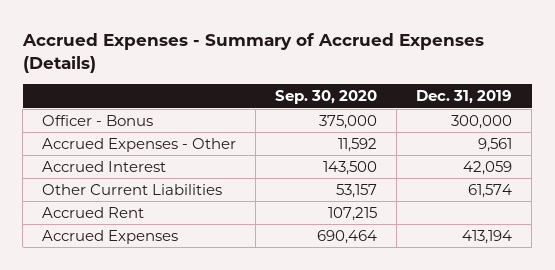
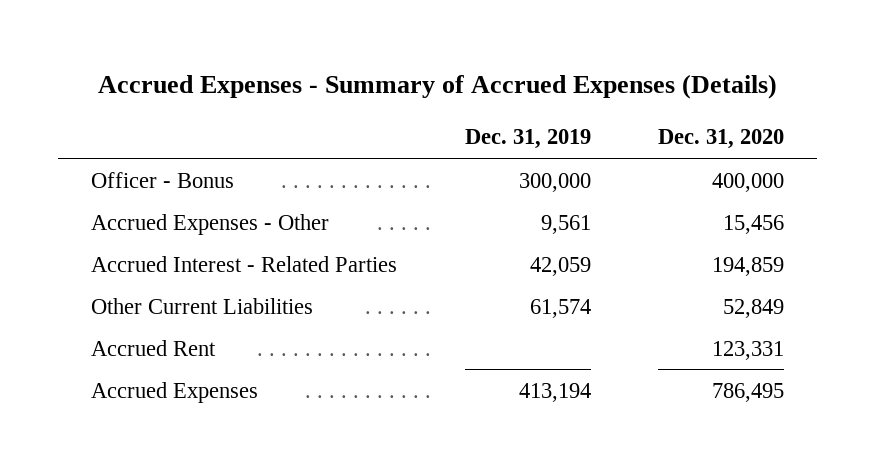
[275,90,378,105] Sep. 30, 2020 -> none
none -> [657,129,784,150] Dec. 31, 2020
[42,160,167,172] Accrued Interest -> [91,255,398,272] Accrued Interest - Related Parties

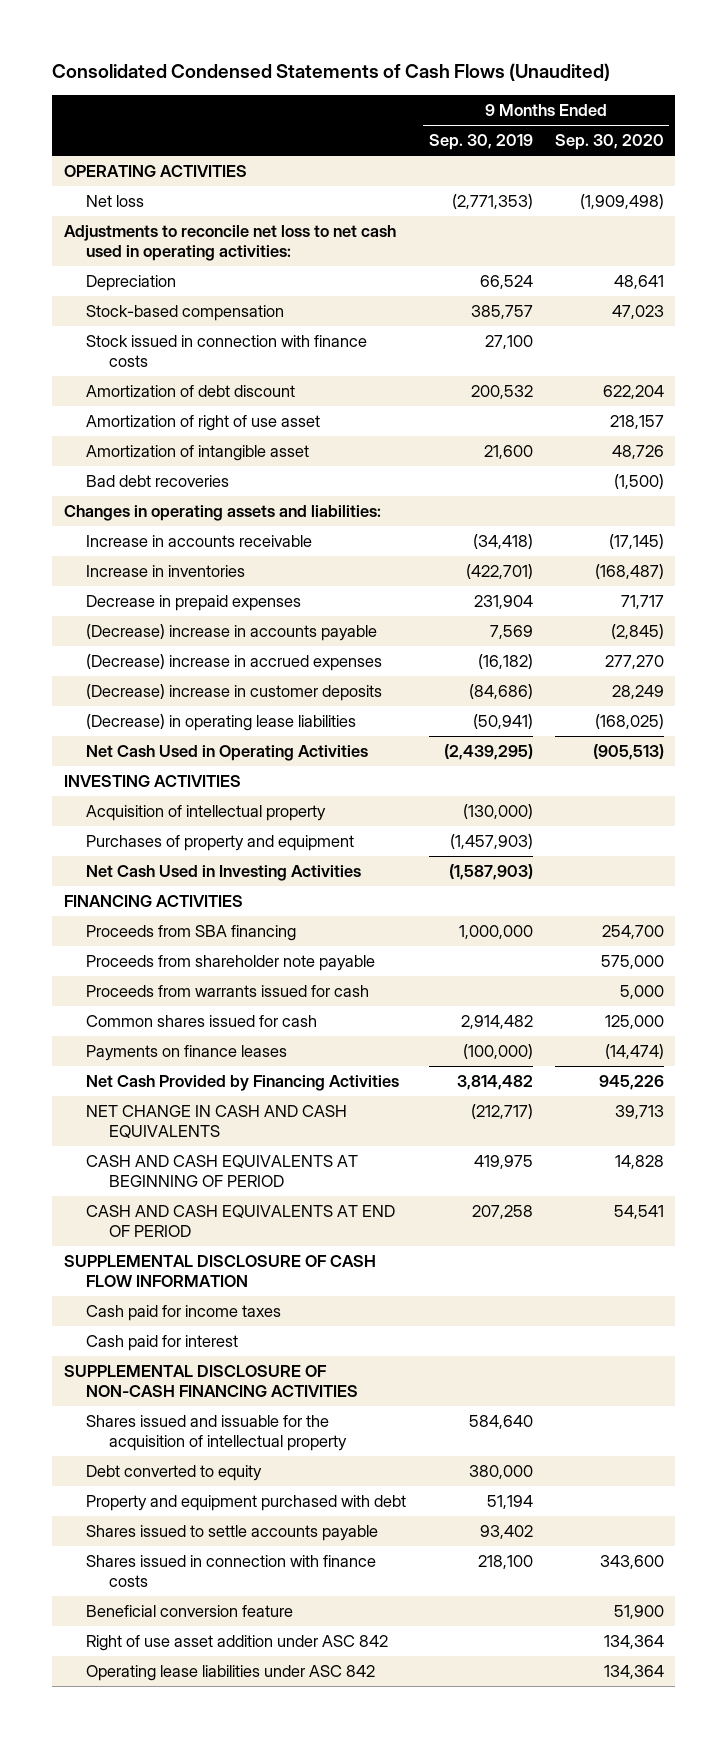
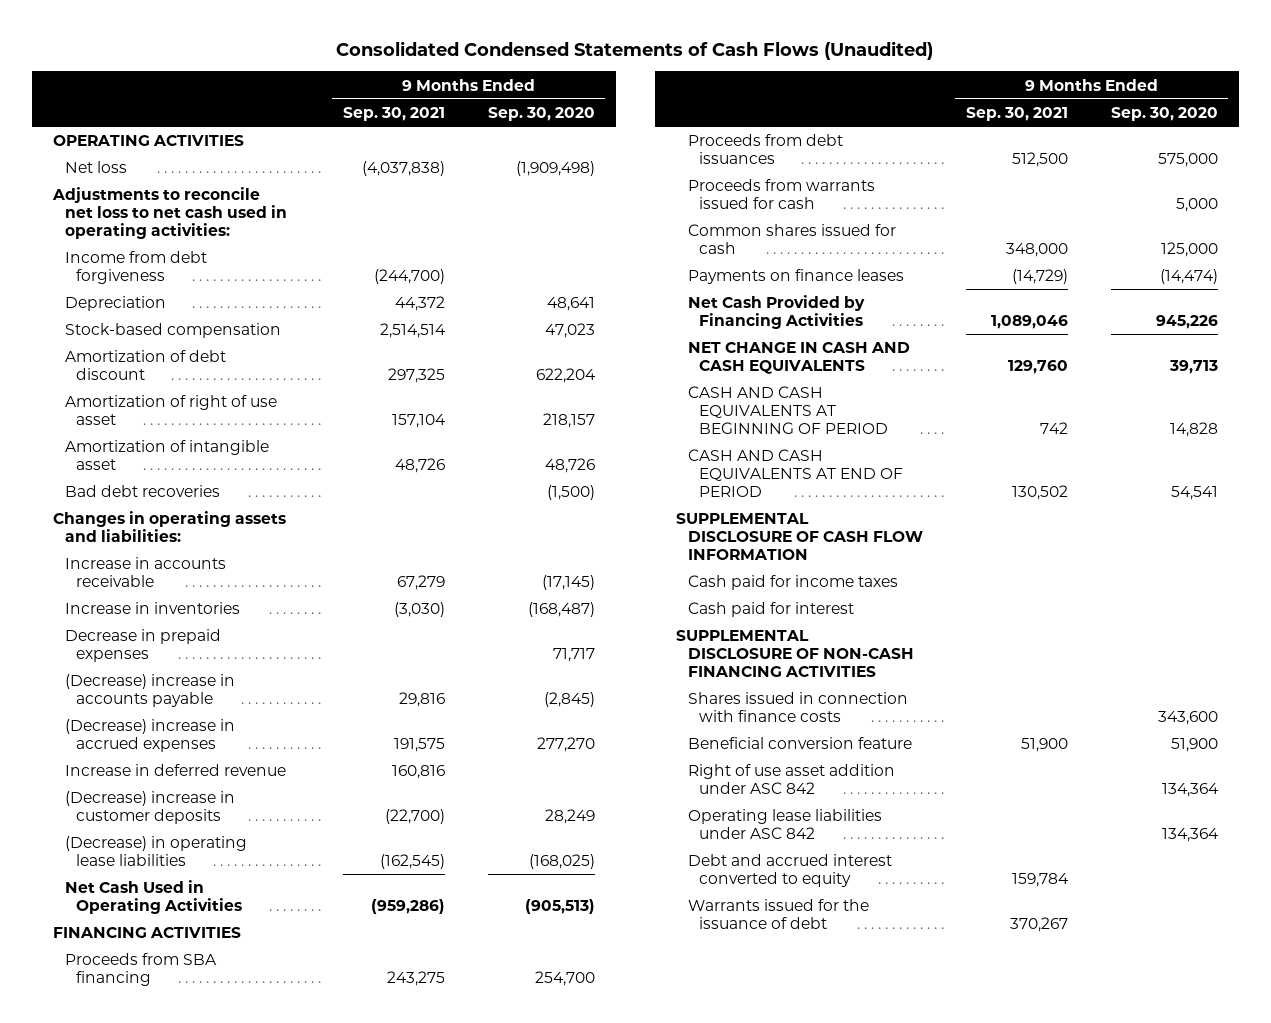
[428,134,533,151] Sep. 30, 2019 -> none
none -> [342,106,445,121] Sep. 30, 2021
none -> [64,251,207,285] Income from debt forgiveness
[86,335,368,368] Stock issued in connection with finance costs -> none
none -> [64,764,286,777] Increase in deferred revenue
[63,775,241,788] INVESTING ACTIVITIES -> none
[86,805,327,822] Acquisition of intellectual property -> none
[86,835,355,852] Purchases of property and equipment -> none
[86,865,362,882] Net Cash Used in Investing Activities -> none
[86,955,376,972] Proceeds from shareholder note payable -> [687,134,843,165] Proceeds from debt issuances
[86,1415,347,1452] Shares issued and issuable for the acquisition of intellectual property -> none
[86,1465,263,1482] Debt converted to equity -> none
[86,1495,407,1512] Property and equipment purchased with debt -> none
[86,1525,379,1542] Shares issued to settle accounts payable -> none
none -> [687,854,892,888] Debt and accrued interest converted to equity
none -> [687,899,869,930] Warrants issued for the issuance of debt

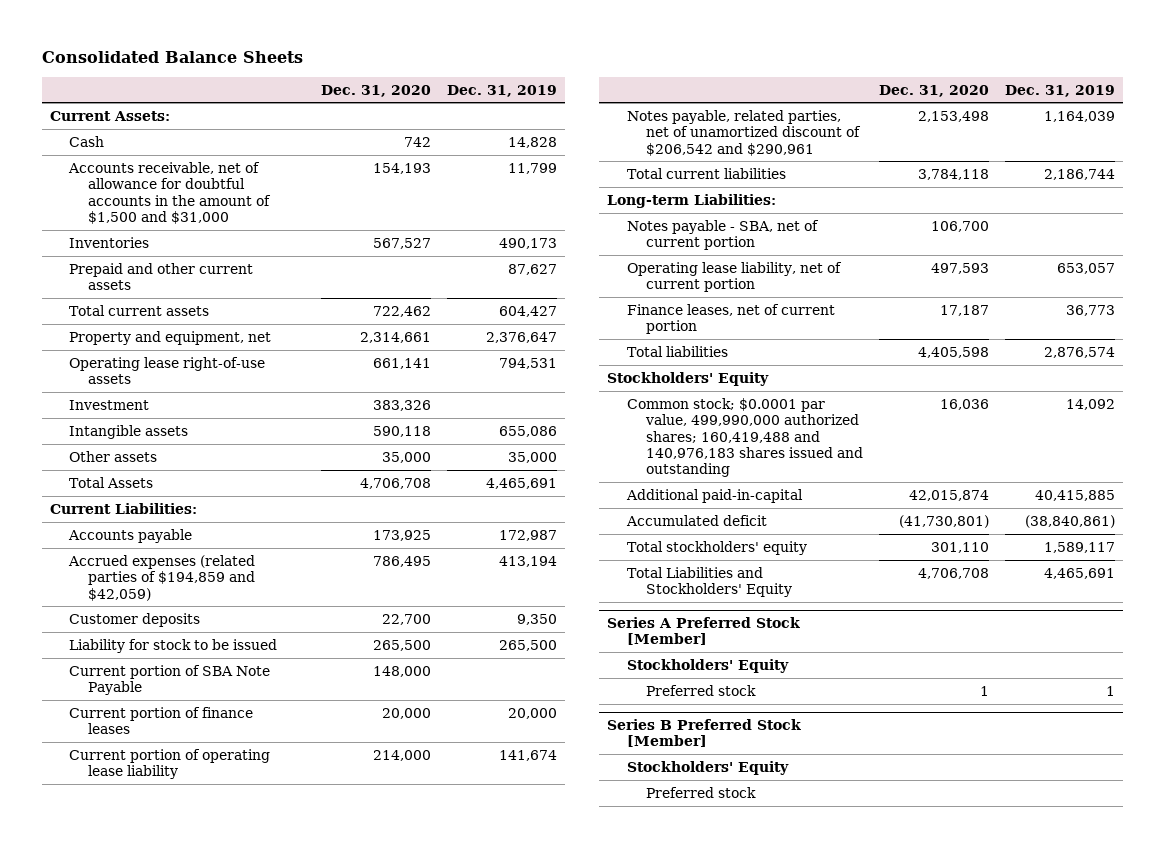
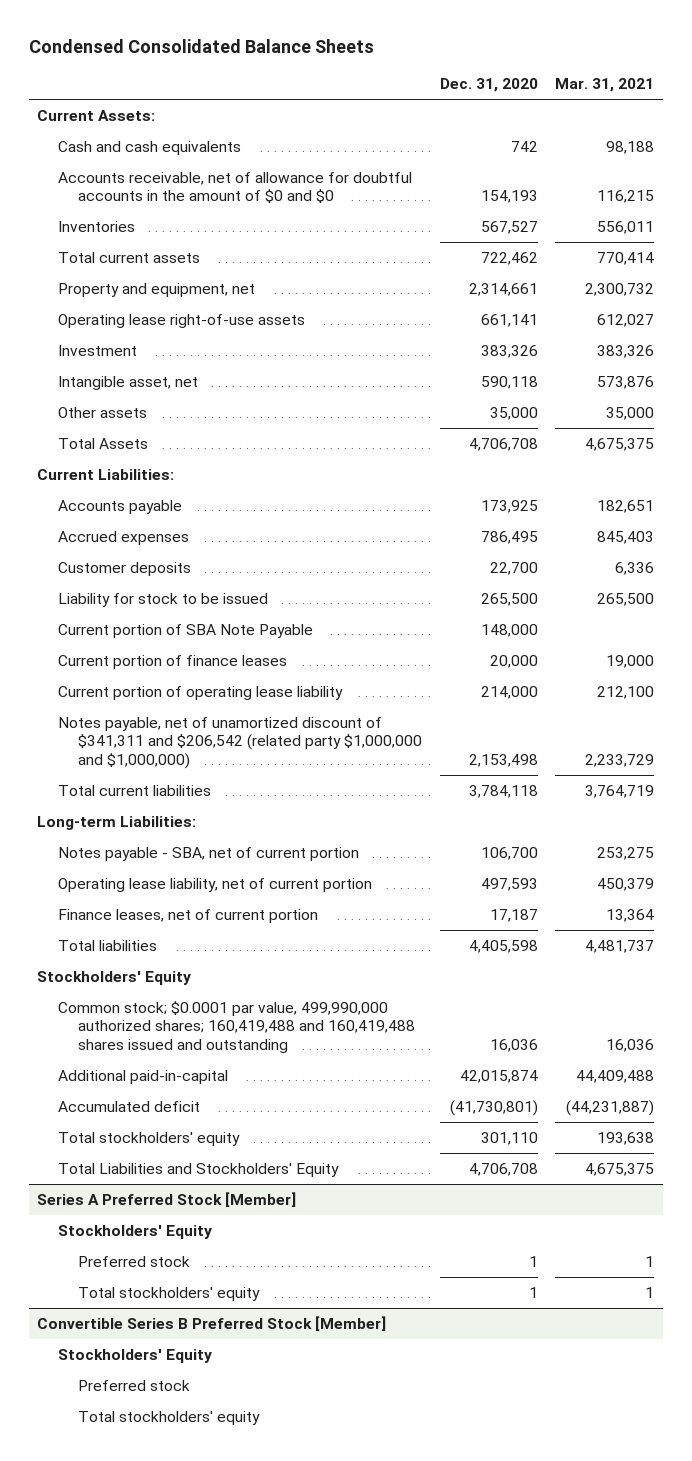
[42,51,304,64] Consolidated Balance Sheets -> [28,38,374,53] Condensed Consolidated Balance Sheets
[447,84,558,97] Dec. 31, 2019 -> none
none -> [555,78,655,93] Mar. 31, 2021
[69,135,105,147] Cash -> [57,140,241,155] Cash and cash equivalents
[68,161,272,224] Accounts receivable, net of allowance for doubtful accounts in the amount of $1,500 and $31,000 -> [57,171,412,204] Accounts receivable, net of allowance for doubtful accounts in the amount of $0 and $0
[69,262,254,291] Prepaid and other current assets -> none
[69,424,189,439] Intangible assets -> [57,375,198,390] Intangible asset, net
[68,554,256,601] Accrued expenses (related parties of $194,859 and $42,059) -> [57,530,189,545] Accrued expenses
[626,109,861,156] Notes payable, related parties, net of unamortized discount of $206,542 and $290,961 -> [57,716,423,769] Notes payable, net of unamortized discount of $341,311 and $206,542 (related party $1,000,000 and $1,000,000)
[626,397,863,478] Common stock; $0.0001 par value, 499,990,000 authorized shares; 160,419,488 and 140,976,183 shares issued and outstanding -> [57,1000,416,1053] Common stock; $0.0001 par value, 499,990,000 authorized shares; 160,419,488 and 160,419,488 shares issued and outstanding
none -> [78,1286,261,1301] Total stockholders' equity
[607,718,802,748] Series B Preferred Stock [Member] -> [37,1315,387,1331] Convertible Series B Preferred Stock [Member]
none -> [78,1410,261,1425] Total stockholders' equity

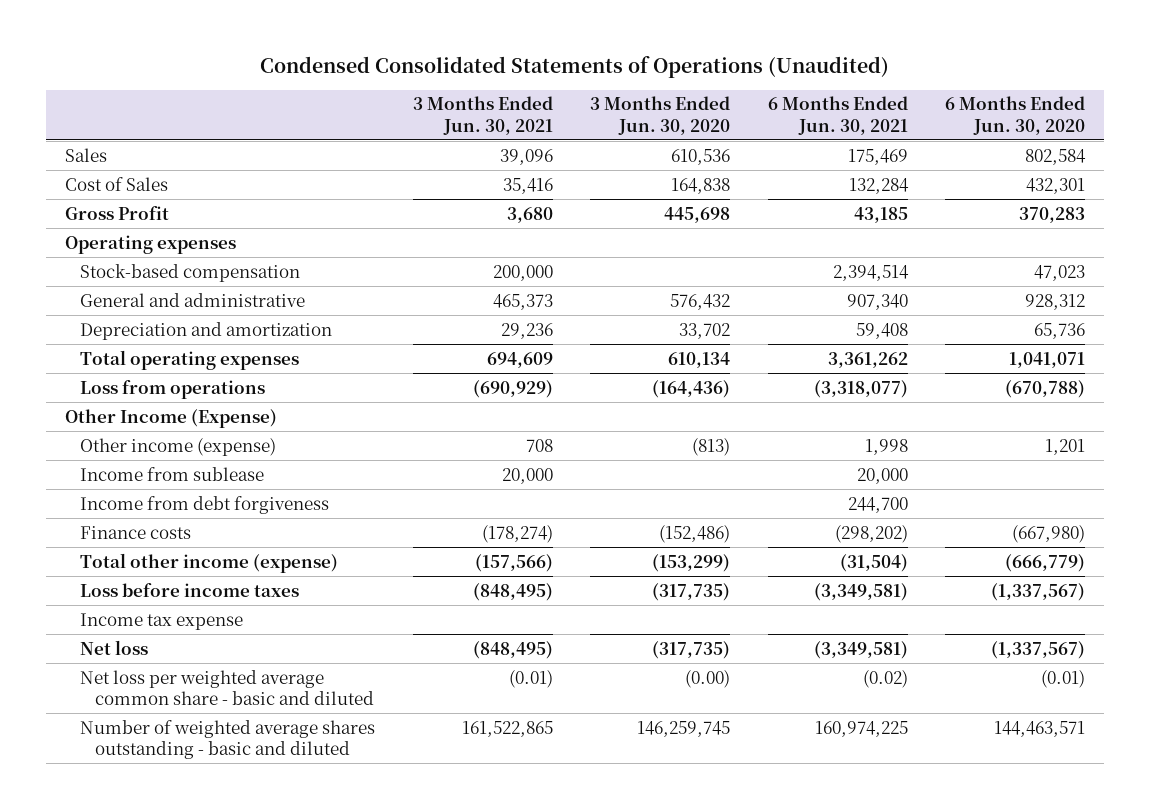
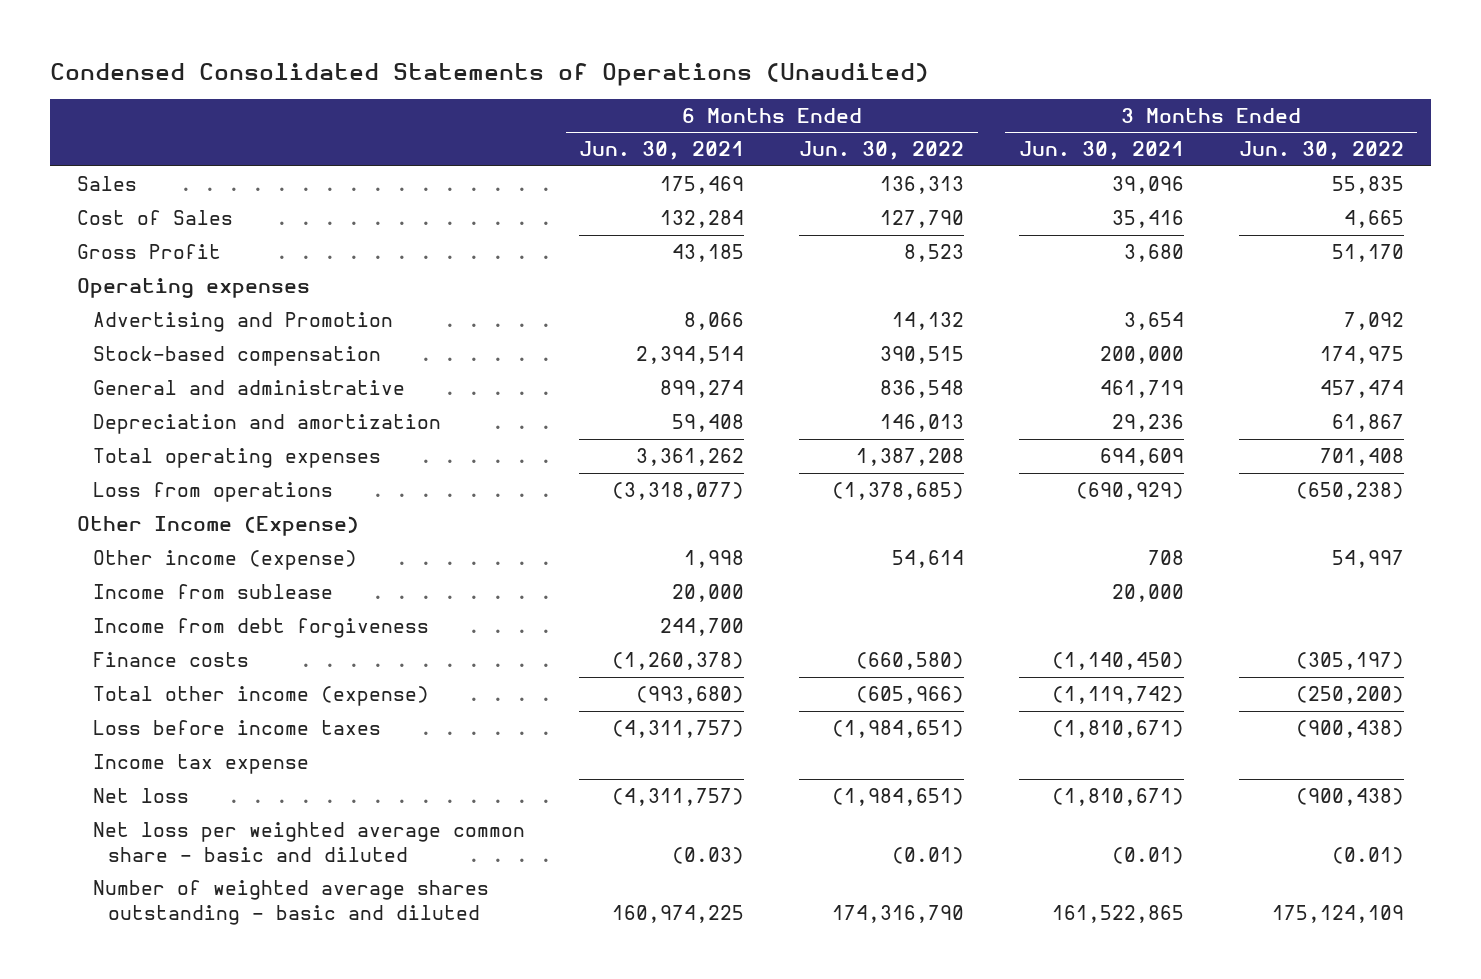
[590,96,731,135] 3 Months Ended Jun. 30, 2020 -> none
[944,96,1085,135] 6 Months Ended Jun. 30, 2020 -> none
none -> [799,141,965,161] Jun. 30, 2022
none -> [1238,141,1404,161] Jun. 30, 2022
none -> [92,312,393,333] Advertising and Promotion
[492,293,553,310] 465,373 -> [1099,380,1184,399] 461,719
[846,293,908,310] 907,340 -> [660,380,745,399] 899,274
[481,524,553,543] (178,274) -> [1051,652,1184,671] (1,140,450)
[834,524,908,543] (298,202) -> [612,652,745,671] (1,260,378)
[474,553,553,572] (157,566) -> [1051,686,1184,705] (1,119,742)
[839,553,908,572] (31,504) -> [636,686,745,705] (993,680)
[472,582,553,601] (848,495) -> [1051,720,1184,739] (1,810,671)
[813,582,908,601] (3,349,581) -> [612,720,745,739] (4,311,757)
[472,640,553,659] (848,495) -> [1051,788,1184,807] (1,810,671)
[813,640,908,659] (3,349,581) -> [612,788,745,807] (4,311,757)
[862,669,908,688] (0.02) -> [672,846,745,864] (0.03)

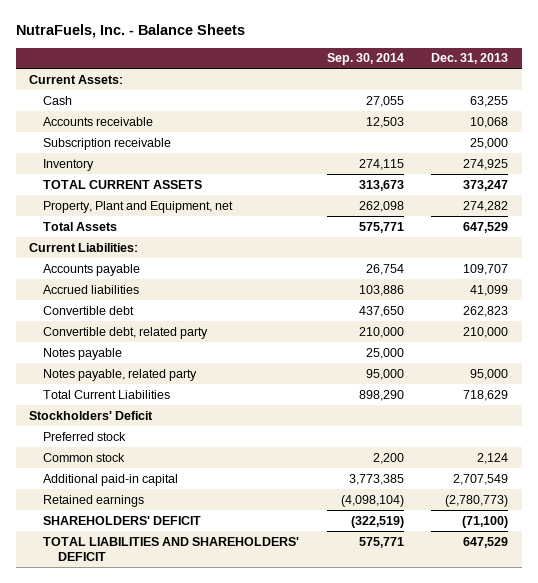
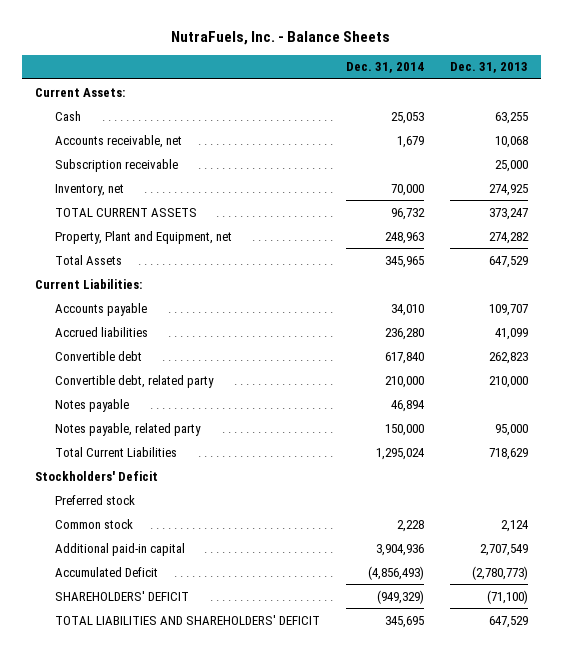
[326,53,404,66] Sep. 30, 2014 -> none
none -> [345,62,424,74] Dec. 31, 2014
[43,116,154,126] Accounts receivable -> [54,134,182,148] Accounts receivable, net
[43,158,95,171] Inventory -> [54,183,124,196] Inventory, net
[43,494,145,507] Retained earnings -> [54,566,158,577] Accumulated Deficit

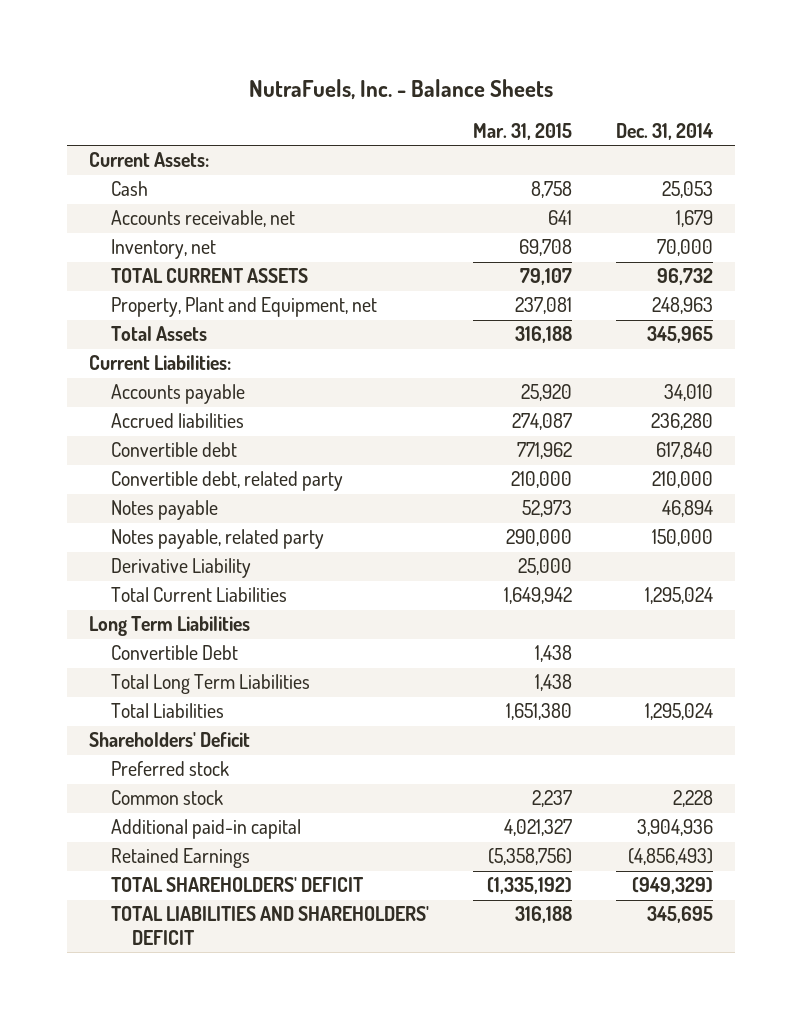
[450,62,529,74] Dec. 31, 2013 -> none
none -> [473,123,573,141] Mar. 31, 2015
[54,158,178,172] Subscription receivable -> none
none -> [110,558,251,579] Derivative Liability
none -> [89,616,251,637] Long Term Liabilities
none -> [110,645,238,661] Convertible Debt
none -> [110,674,310,695] Total Long Term Liabilities
none -> [110,703,224,719] Total Liabilities
[34,470,158,481] Stockholders' Deficit -> [89,732,251,748] Shareholders' Deficit
[54,566,158,577] Accumulated Deficit -> [110,848,250,869] Retained Earnings
[54,590,189,601] SHAREHOLDERS' DEFICIT -> [110,877,364,893] TOTAL SHAREHOLDERS' DEFICIT

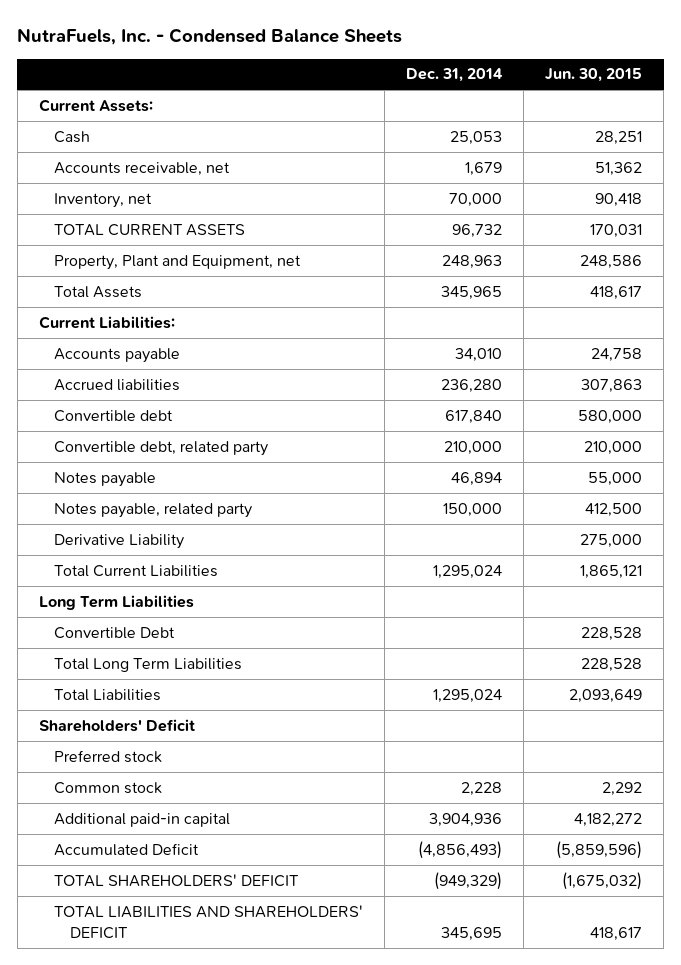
[249,79,554,101] NutraFuels, Inc. - Balance Sheets -> [17,28,403,46] NutraFuels, Inc. - Condensed Balance Sheets
[473,123,573,141] Mar. 31, 2015 -> none
none -> [545,68,643,83] Jun. 30, 2015
[110,848,250,869] Retained Earnings -> [54,842,200,856] Accumulated Deficit

